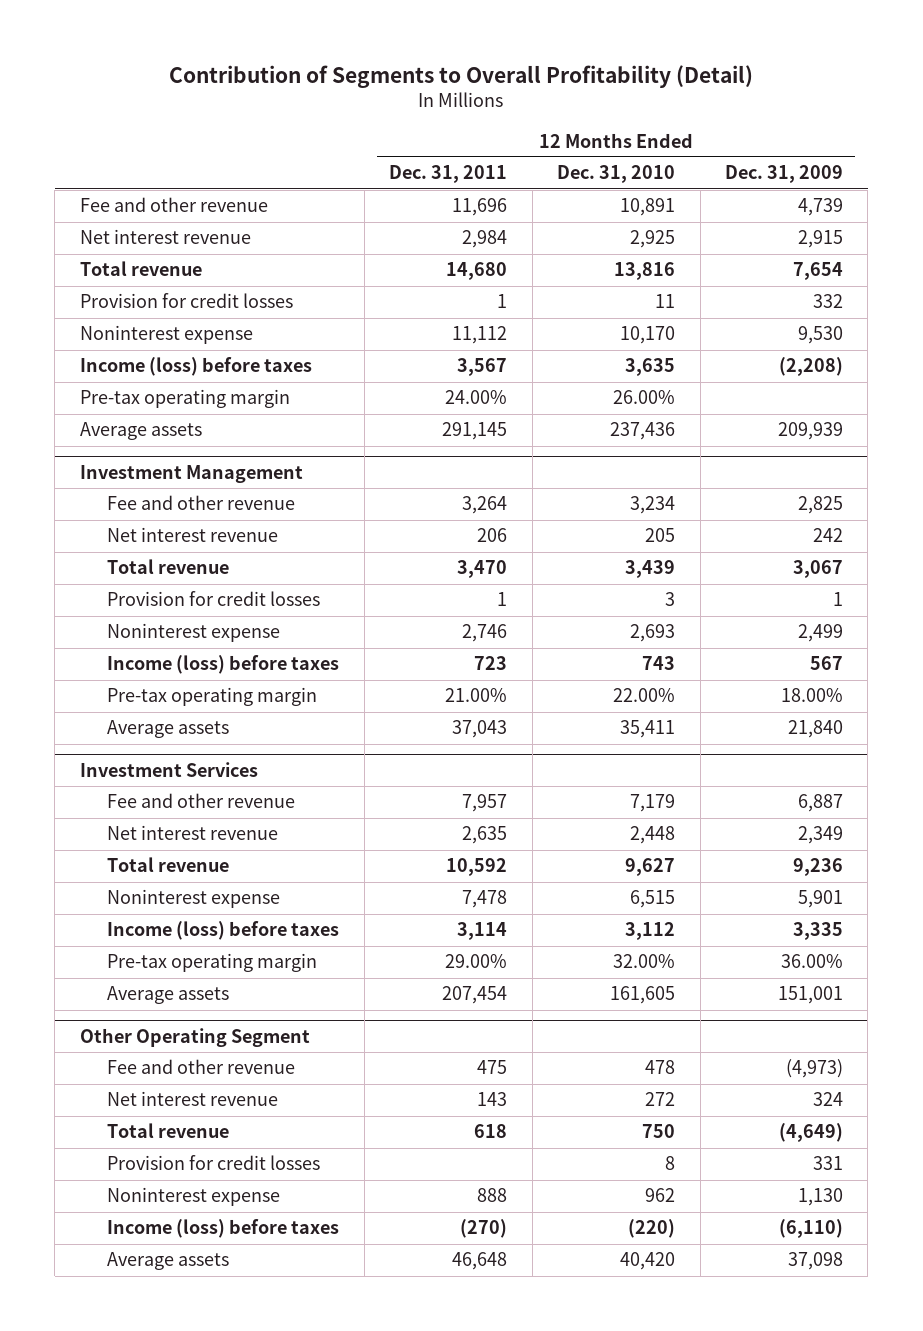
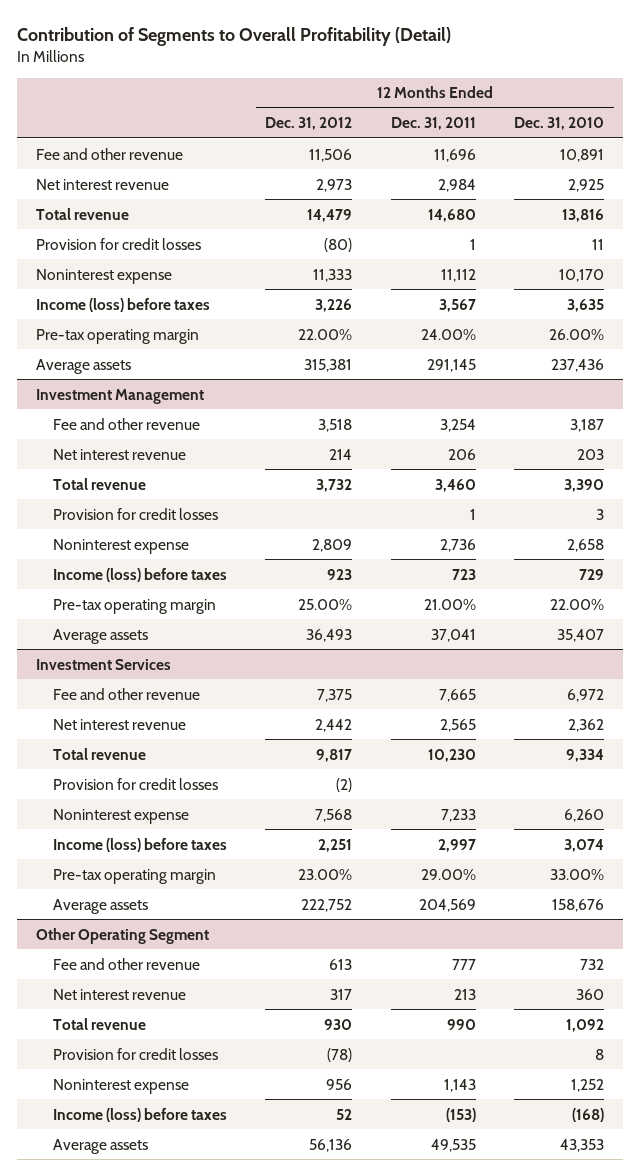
[725,165,844,184] Dec. 31, 2009 -> none
none -> [265,117,353,131] Dec. 31, 2012
[462,496,508,515] 3,264 -> [439,418,476,432] 3,254
[630,496,676,515] 3,234 -> [569,418,604,432] 3,187
[645,528,676,543] 205 -> [576,448,604,460] 203
[457,560,508,579] 3,470 -> [434,478,476,492] 3,460
[625,560,676,579] 3,439 -> [563,478,604,492] 3,390
[462,624,508,643] 2,746 -> [439,538,476,552] 2,736
[630,624,676,643] 2,693 -> [566,538,604,552] 2,658
[642,656,676,671] 743 -> [578,568,604,580] 729
[452,720,508,739] 37,043 -> [430,628,476,642] 37,041
[620,720,676,739] 35,411 -> [556,628,604,642] 35,407
[462,794,508,813] 7,957 -> [438,688,476,702] 7,665
[630,794,676,813] 7,179 -> [566,688,604,702] 6,972
[462,826,508,845] 2,635 -> [439,718,476,732] 2,565
[630,826,676,845] 2,448 -> [567,718,604,732] 2,362
[446,858,508,877] 10,592 -> [427,748,476,762] 10,230
[625,858,676,877] 9,627 -> [565,748,604,762] 9,334
none -> [53,777,219,790] Provision for credit losses
[462,890,508,909] 7,478 -> [440,808,476,822] 7,233
[630,890,676,909] 6,515 -> [563,808,604,822] 6,260
[457,922,508,941] 3,114 -> [437,838,476,852] 2,997
[625,922,676,941] 3,112 -> [563,838,604,852] 3,074
[613,954,676,969] 32.00% -> [549,868,604,880] 33.00%
[442,986,508,1005] 207,454 -> [418,898,476,912] 204,569
[610,986,676,1005] 161,605 -> [551,898,604,912] 158,676
[477,1060,508,1075] 475 -> [451,958,476,970] 777
[645,1060,676,1075] 478 -> [579,958,604,970] 732
[477,1092,508,1107] 143 -> [453,988,476,1000] 213
[645,1092,676,1107] 272 -> [575,988,604,1000] 360
[474,1124,508,1139] 618 -> [446,1018,476,1030] 990
[642,1124,676,1139] 750 -> [565,1018,604,1032] 1,092
[477,1188,508,1203] 888 -> [443,1078,476,1092] 1,143
[645,1188,676,1203] 962 -> [570,1078,604,1092] 1,252
[460,1219,508,1239] (270) -> [445,1107,476,1122] (153)
[628,1219,676,1239] (220) -> [571,1107,604,1122] (168)
[452,1252,508,1271] 46,648 -> [430,1138,476,1152] 49,535
[620,1252,676,1271] 40,420 -> [559,1138,604,1152] 43,353

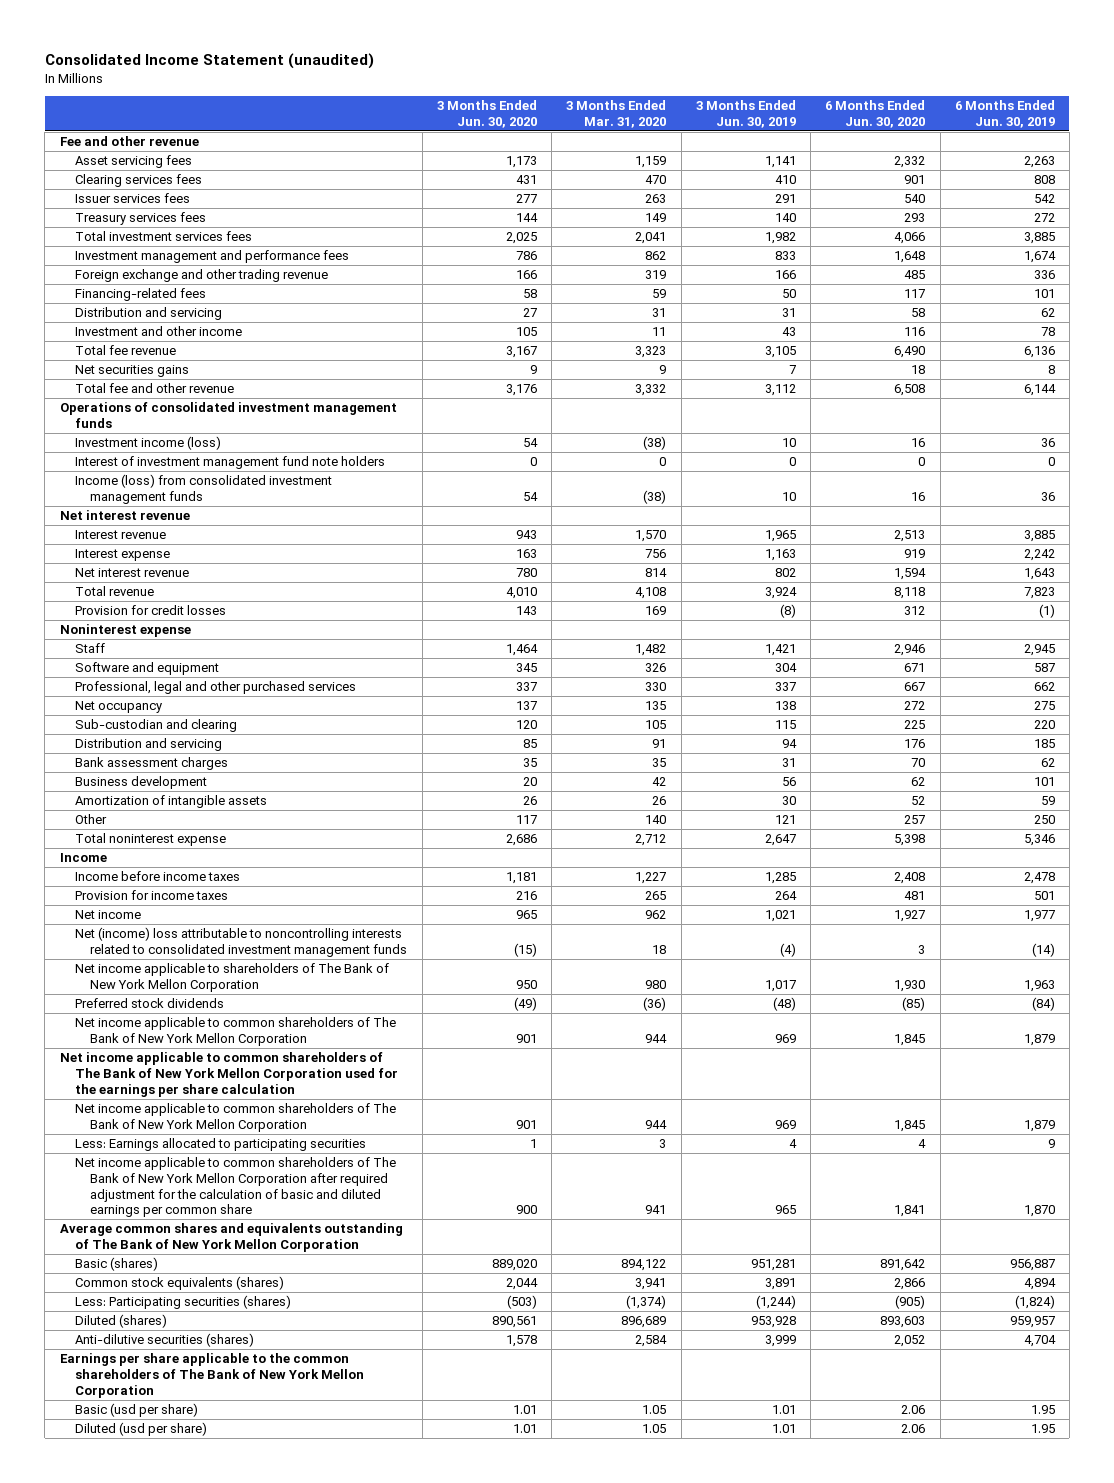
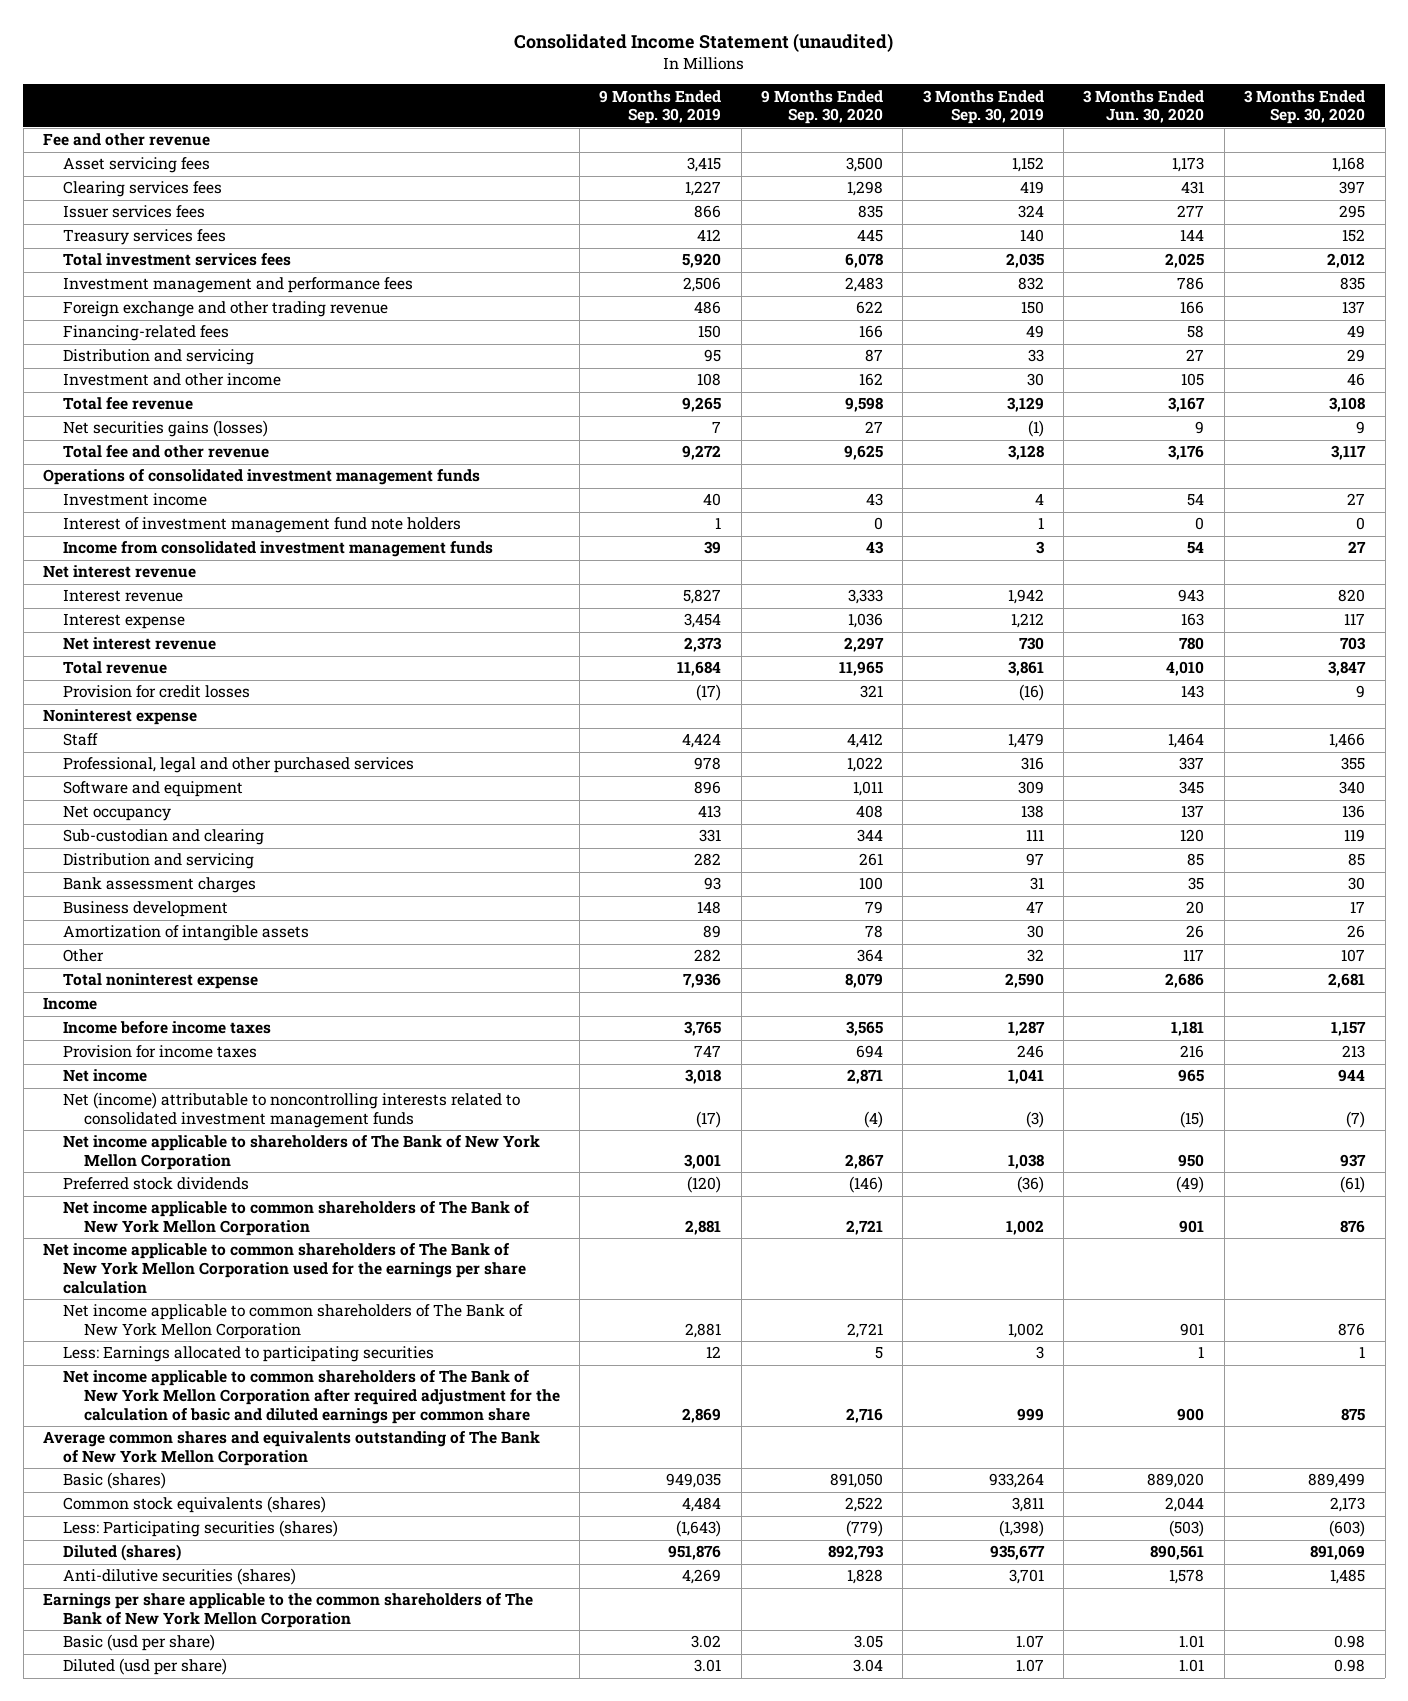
[566,99,667,128] 3 Months Ended Mar. 31, 2020 -> none
[695,99,796,128] 3 Months Ended Jun. 30, 2019 -> none
[825,99,926,128] 6 Months Ended Jun. 30, 2020 -> none
[954,99,1055,128] 6 Months Ended Jun. 30, 2019 -> none
none -> [599,89,722,125] 9 Months Ended Sep. 30, 2019
none -> [761,89,884,125] 9 Months Ended Sep. 30, 2020
none -> [922,89,1044,125] 3 Months Ended Sep. 30, 2019
none -> [1244,89,1366,125] 3 Months Ended Sep. 30, 2020
[75,365,190,378] Net securities gains -> [63,420,269,438] Net securities gains (losses)
[75,436,222,451] Investment income (loss) -> [63,493,208,507] Investment income
[75,474,333,504] Income (loss) from consolidated investment management funds -> [63,541,494,558] Income from consolidated investment management funds
[75,662,220,676] Software and equipment -> [63,781,244,798] Software and equipment
[75,927,408,957] Net (income) loss attributable to noncontrolling interests related to consolidated investment management funds -> [63,1092,521,1129] Net (income) attributable to noncontrolling interests related to consolidated investment management funds

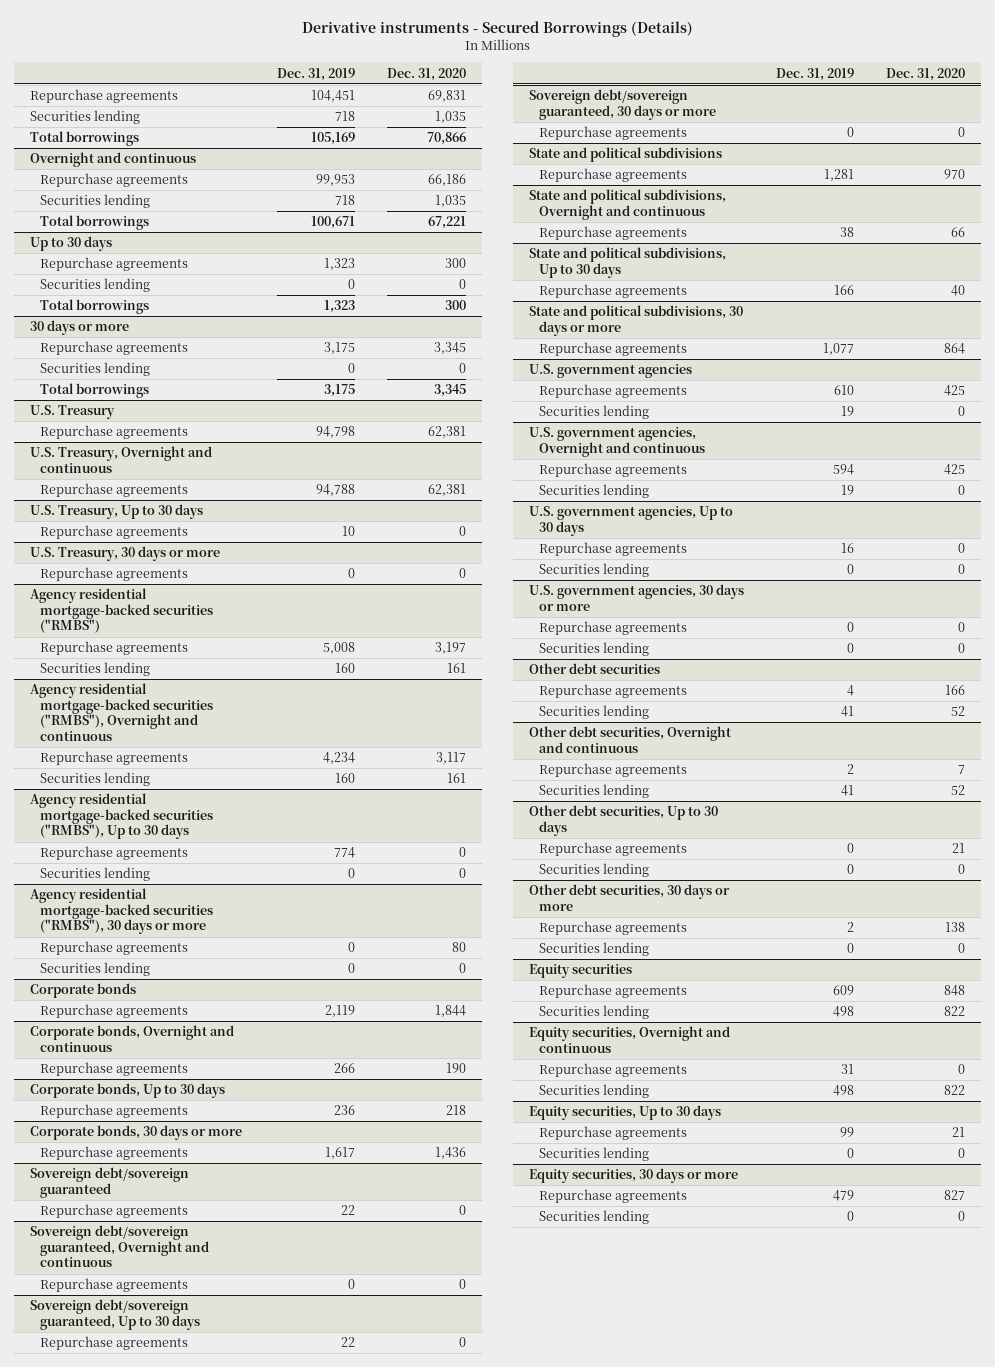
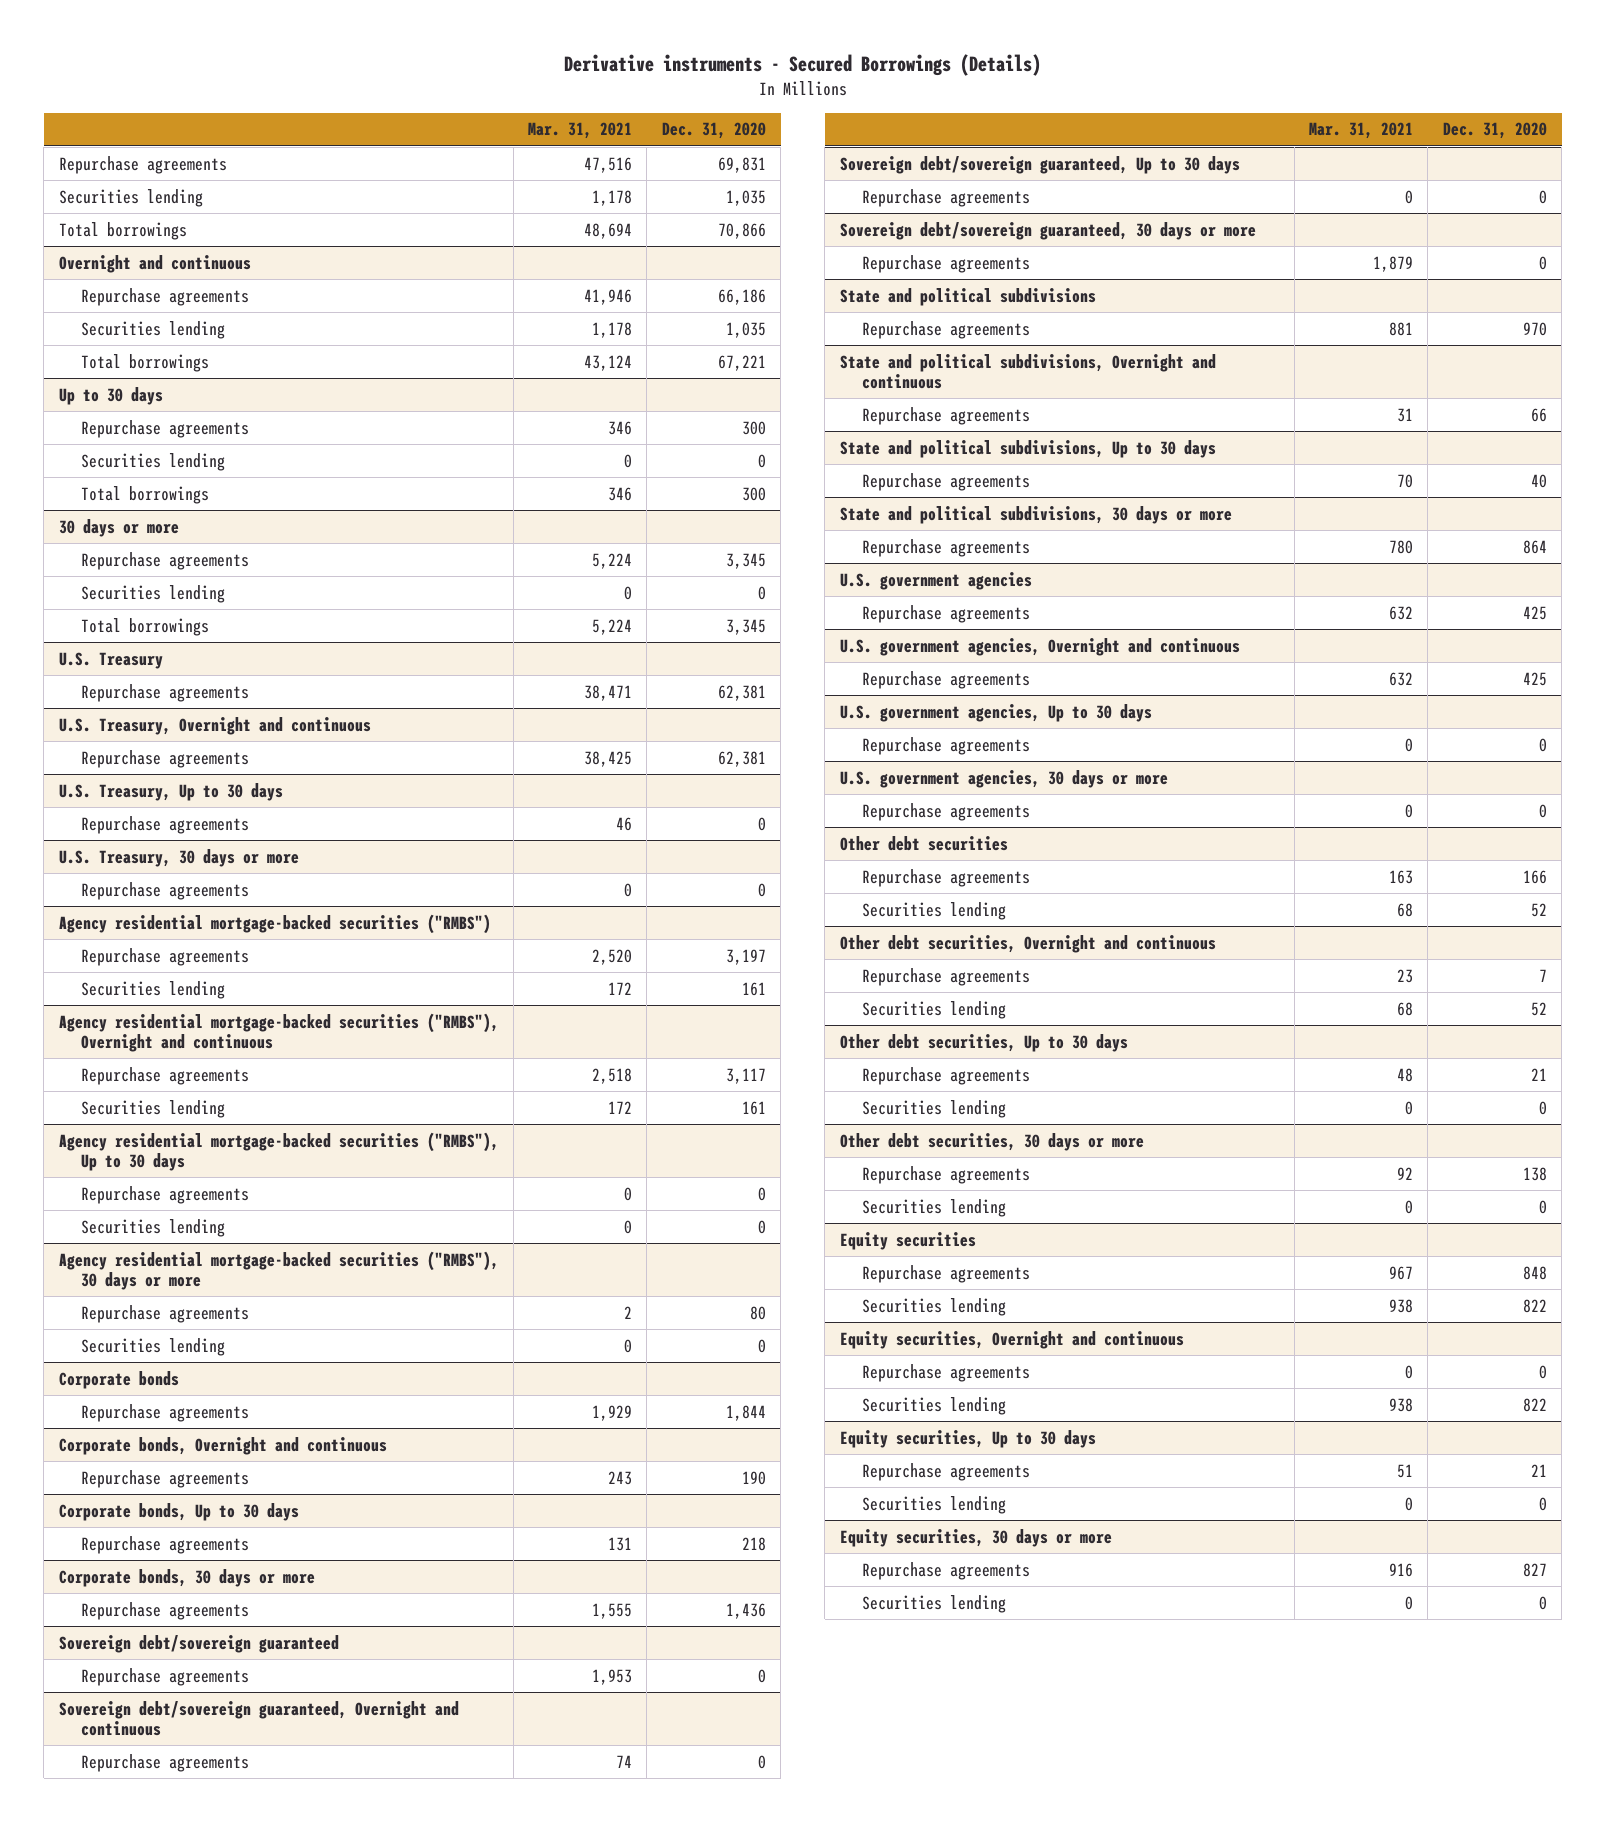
[277,67,356,81] Dec. 31, 2019 -> none
none -> [528,122,633,140] Mar. 31, 2021
[538,405,649,420] Securities lending -> none
[538,484,649,499] Securities lending -> none
[538,563,649,578] Securities lending -> none
[538,642,649,657] Securities lending -> none

